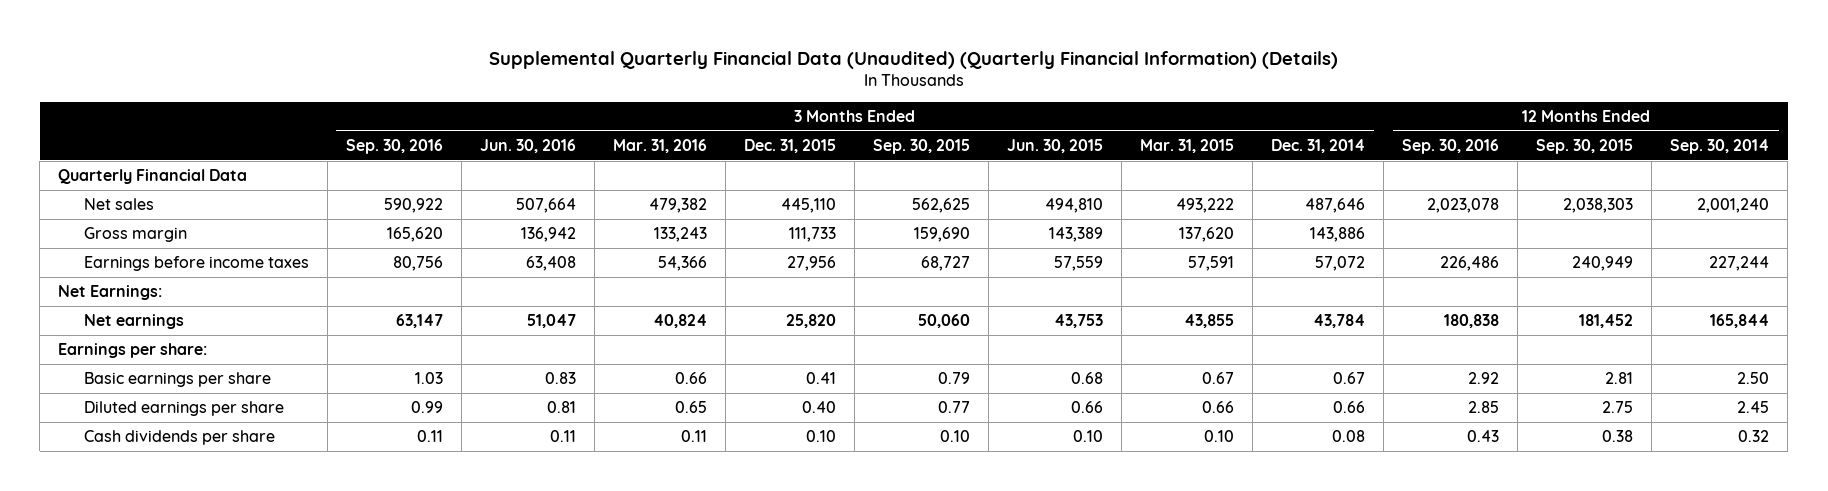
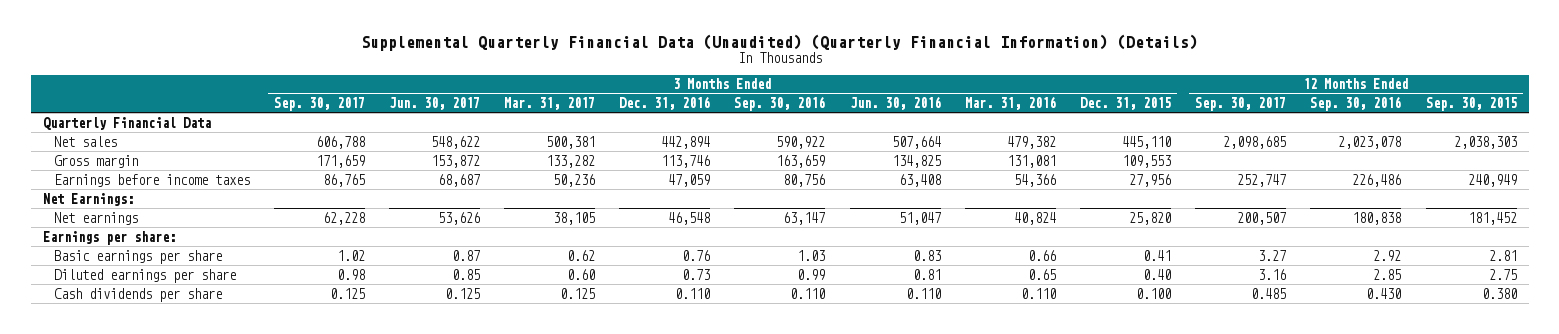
[872,138,970,154] Sep. 30, 2015 -> none
[1006,138,1103,153] Jun. 30, 2015 -> none
[1140,138,1235,153] Mar. 31, 2015 -> none
[1271,138,1366,153] Dec. 31, 2014 -> none
[1670,138,1770,154] Sep. 30, 2014 -> none
none -> [273,96,365,111] Sep. 30, 2017
none -> [388,96,480,110] Jun. 30, 2017
none -> [504,96,596,110] Mar. 31, 2017
none -> [619,95,711,110] Dec. 31, 2016
none -> [1195,96,1287,111] Sep. 30, 2017
[386,227,443,243] 165,620 -> [776,154,826,168] 163,659
[520,227,576,243] 136,942 -> [891,154,941,168] 134,825
[653,227,707,243] 133,243 -> [1006,154,1056,168] 131,081
[788,227,836,243] 111,733 -> [1121,154,1171,168] 109,553
[416,430,443,443] 0.11 -> [790,287,826,299] 0.110
[549,430,576,443] 0.11 -> [905,287,941,299] 0.110
[680,430,707,443] 0.11 -> [1020,287,1056,299] 0.110
[805,430,836,443] 0.10 -> [1135,287,1171,299] 0.100
[1467,430,1500,443] 0.43 -> [1366,287,1402,299] 0.430
[1602,430,1634,443] 0.38 -> [1481,287,1517,299] 0.380

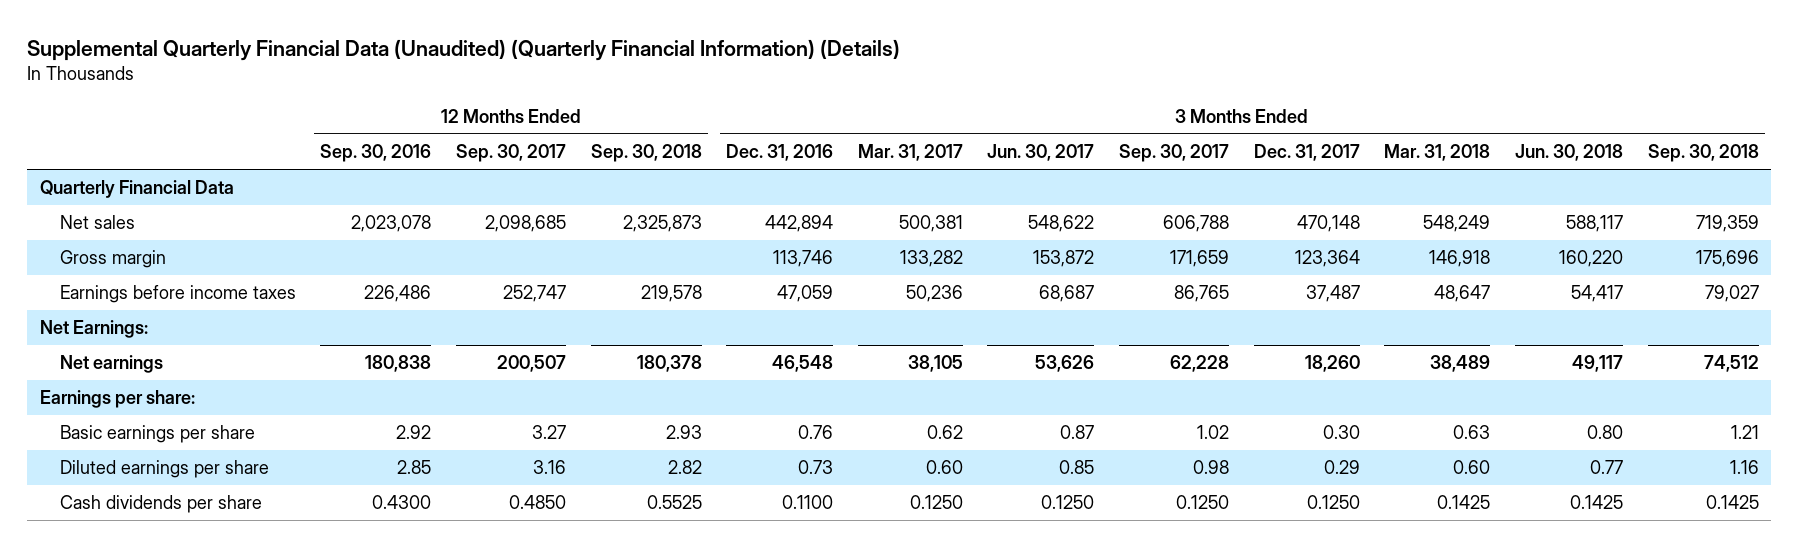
[734,95,826,111] Sep. 30, 2016 -> none
[849,95,941,110] Jun. 30, 2016 -> none
[964,95,1056,110] Mar. 31, 2016 -> none
[1079,96,1171,110] Dec. 31, 2015 -> none
[1425,96,1517,111] Sep. 30, 2015 -> none
none -> [590,144,702,163] Sep. 30, 2018
none -> [1253,144,1360,162] Dec. 31, 2017
none -> [1384,144,1491,162] Mar. 31, 2018
none -> [1514,144,1623,162] Jun. 30, 2018
none -> [1647,144,1759,163] Sep. 30, 2018
[329,287,365,299] 0.125 -> [1176,495,1230,510] 0.1250
[444,287,480,299] 0.125 -> [1041,495,1095,510] 0.1250
[560,287,596,299] 0.125 -> [909,495,963,510] 0.1250
[675,287,711,299] 0.110 -> [782,495,834,510] 0.1100
[1251,287,1287,299] 0.485 -> [508,495,566,510] 0.4850
[1366,287,1402,299] 0.430 -> [372,495,432,510] 0.4300

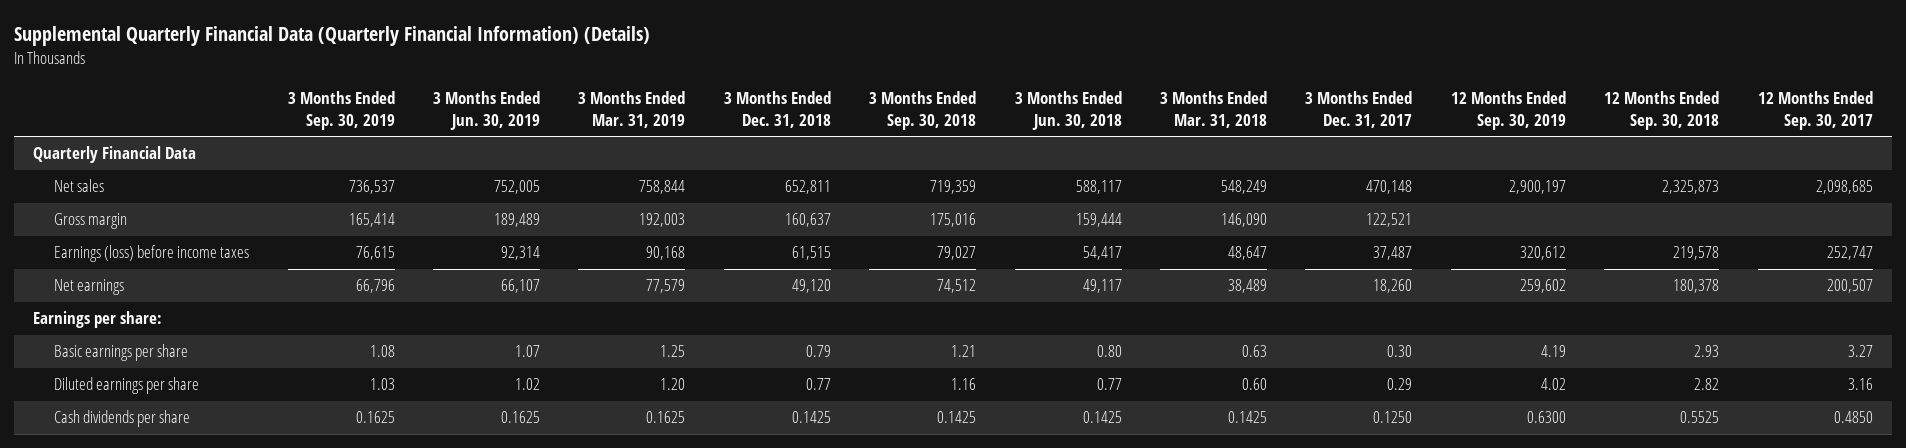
[27,38,901,61] Supplemental Quarterly Financial Data (Unaudited) (Quarterly Financial Information) (Details) -> [14,25,651,46] Supplemental Quarterly Financial Data (Quarterly Financial Information) (Details)
[320,144,432,163] Sep. 30, 2016 -> none
[726,144,834,162] Dec. 31, 2016 -> none
[857,144,963,162] Mar. 31, 2017 -> none
[987,144,1095,162] Jun. 30, 2017 -> none
[1119,144,1230,163] Sep. 30, 2017 -> none
none -> [287,90,395,130] 3 Months Ended Sep. 30, 2019
none -> [432,90,540,130] 3 Months Ended Jun. 30, 2019
none -> [578,90,686,128] 3 Months Ended Mar. 31, 2019
none -> [723,90,831,128] 3 Months Ended Dec. 31, 2018
none -> [1450,90,1566,130] 12 Months Ended Sep. 30, 2019
[39,320,148,339] Net Earnings: -> none
[1294,250,1360,268] 123,364 -> [1366,213,1413,228] 122,521
[1429,250,1491,268] 146,918 -> [1220,213,1267,228] 146,090
[1558,250,1623,268] 160,220 -> [1075,213,1122,228] 159,444
[1695,250,1759,268] 175,696 -> [930,213,977,228] 175,016
[59,285,296,304] Earnings before income taxes -> [54,245,250,263] Earnings (loss) before income taxes

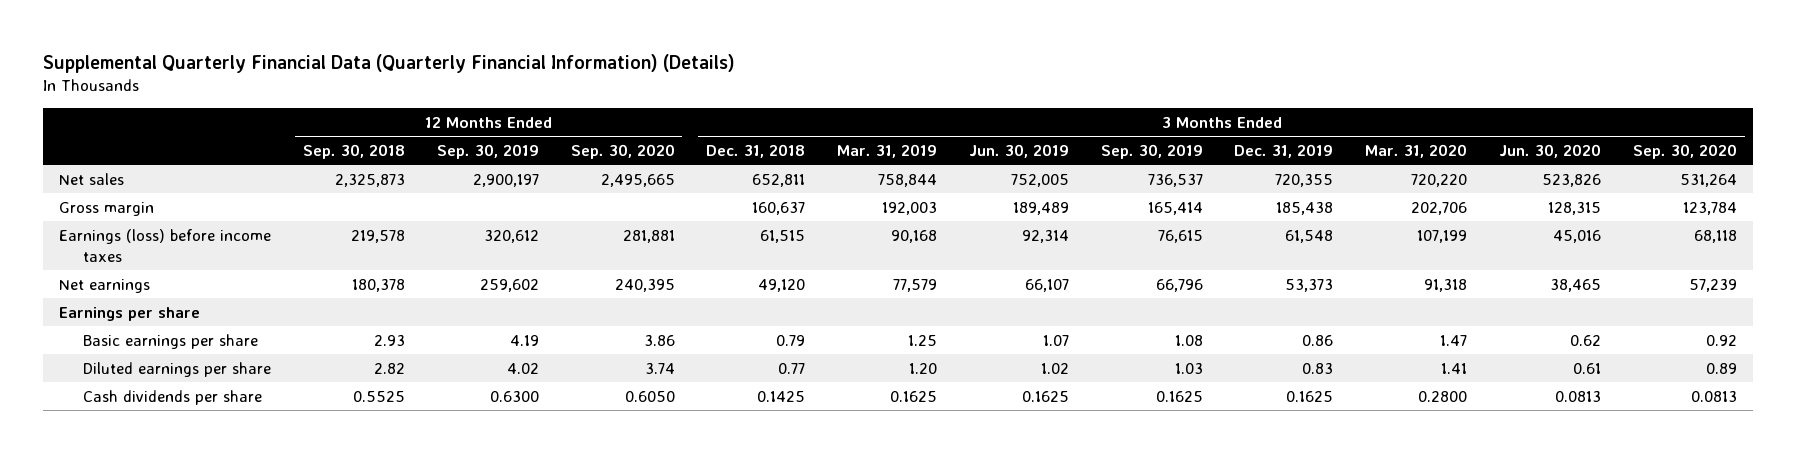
[869,90,977,130] 3 Months Ended Sep. 30, 2018 -> none
[1014,90,1122,130] 3 Months Ended Jun. 30, 2018 -> none
[1159,90,1267,128] 3 Months Ended Mar. 31, 2018 -> none
[1305,90,1413,128] 3 Months Ended Dec. 31, 2017 -> none
[1757,90,1873,130] 12 Months Ended Sep. 30, 2017 -> none
none -> [570,144,675,160] Sep. 30, 2020
none -> [1234,144,1334,159] Dec. 31, 2019
none -> [1365,144,1468,159] Mar. 31, 2020
none -> [1498,144,1601,159] Jun. 30, 2020
none -> [1632,144,1737,160] Sep. 30, 2020
[33,146,197,164] Quarterly Financial Data -> none
[33,311,163,329] Earnings per share: -> [58,306,200,321] Earnings per share

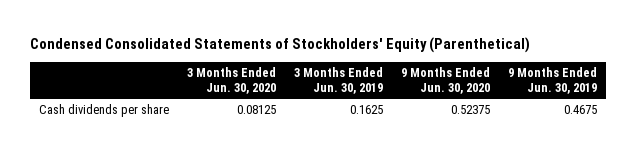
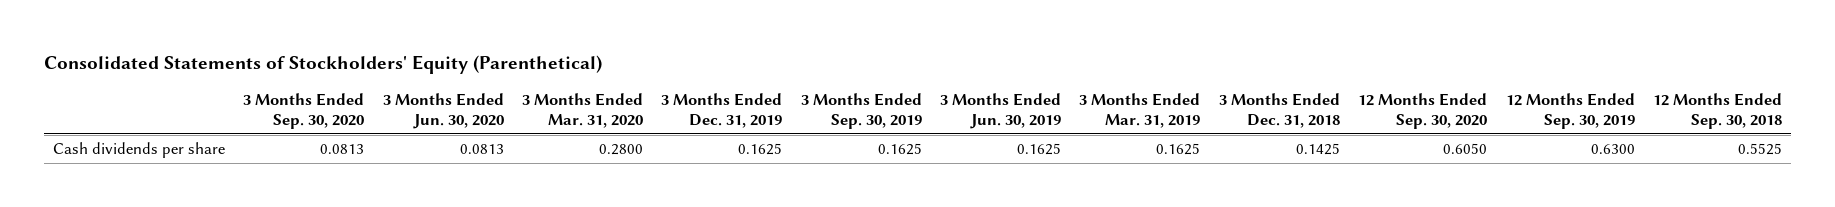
[29,37,530,54] Condensed Consolidated Statements of Stockholders' Equity (Parenthetical) -> [43,55,602,75] Consolidated Statements of Stockholders' Equity (Parenthetical)
[401,66,491,95] 9 Months Ended Jun. 30, 2020 -> none
[508,66,598,95] 9 Months Ended Jun. 30, 2019 -> none
none -> [243,92,365,130] 3 Months Ended Sep. 30, 2020
none -> [522,92,644,129] 3 Months Ended Mar. 31, 2020
none -> [661,92,783,129] 3 Months Ended Dec. 31, 2019
none -> [800,92,922,130] 3 Months Ended Sep. 30, 2019
none -> [1079,92,1201,129] 3 Months Ended Mar. 31, 2019
none -> [1218,92,1340,129] 3 Months Ended Dec. 31, 2018
none -> [1358,92,1488,130] 12 Months Ended Sep. 30, 2020
none -> [1505,92,1635,130] 12 Months Ended Sep. 30, 2019
none -> [1652,92,1782,130] 12 Months Ended Sep. 30, 2018
[236,105,276,115] 0.08125 -> [459,144,504,155] 0.0813

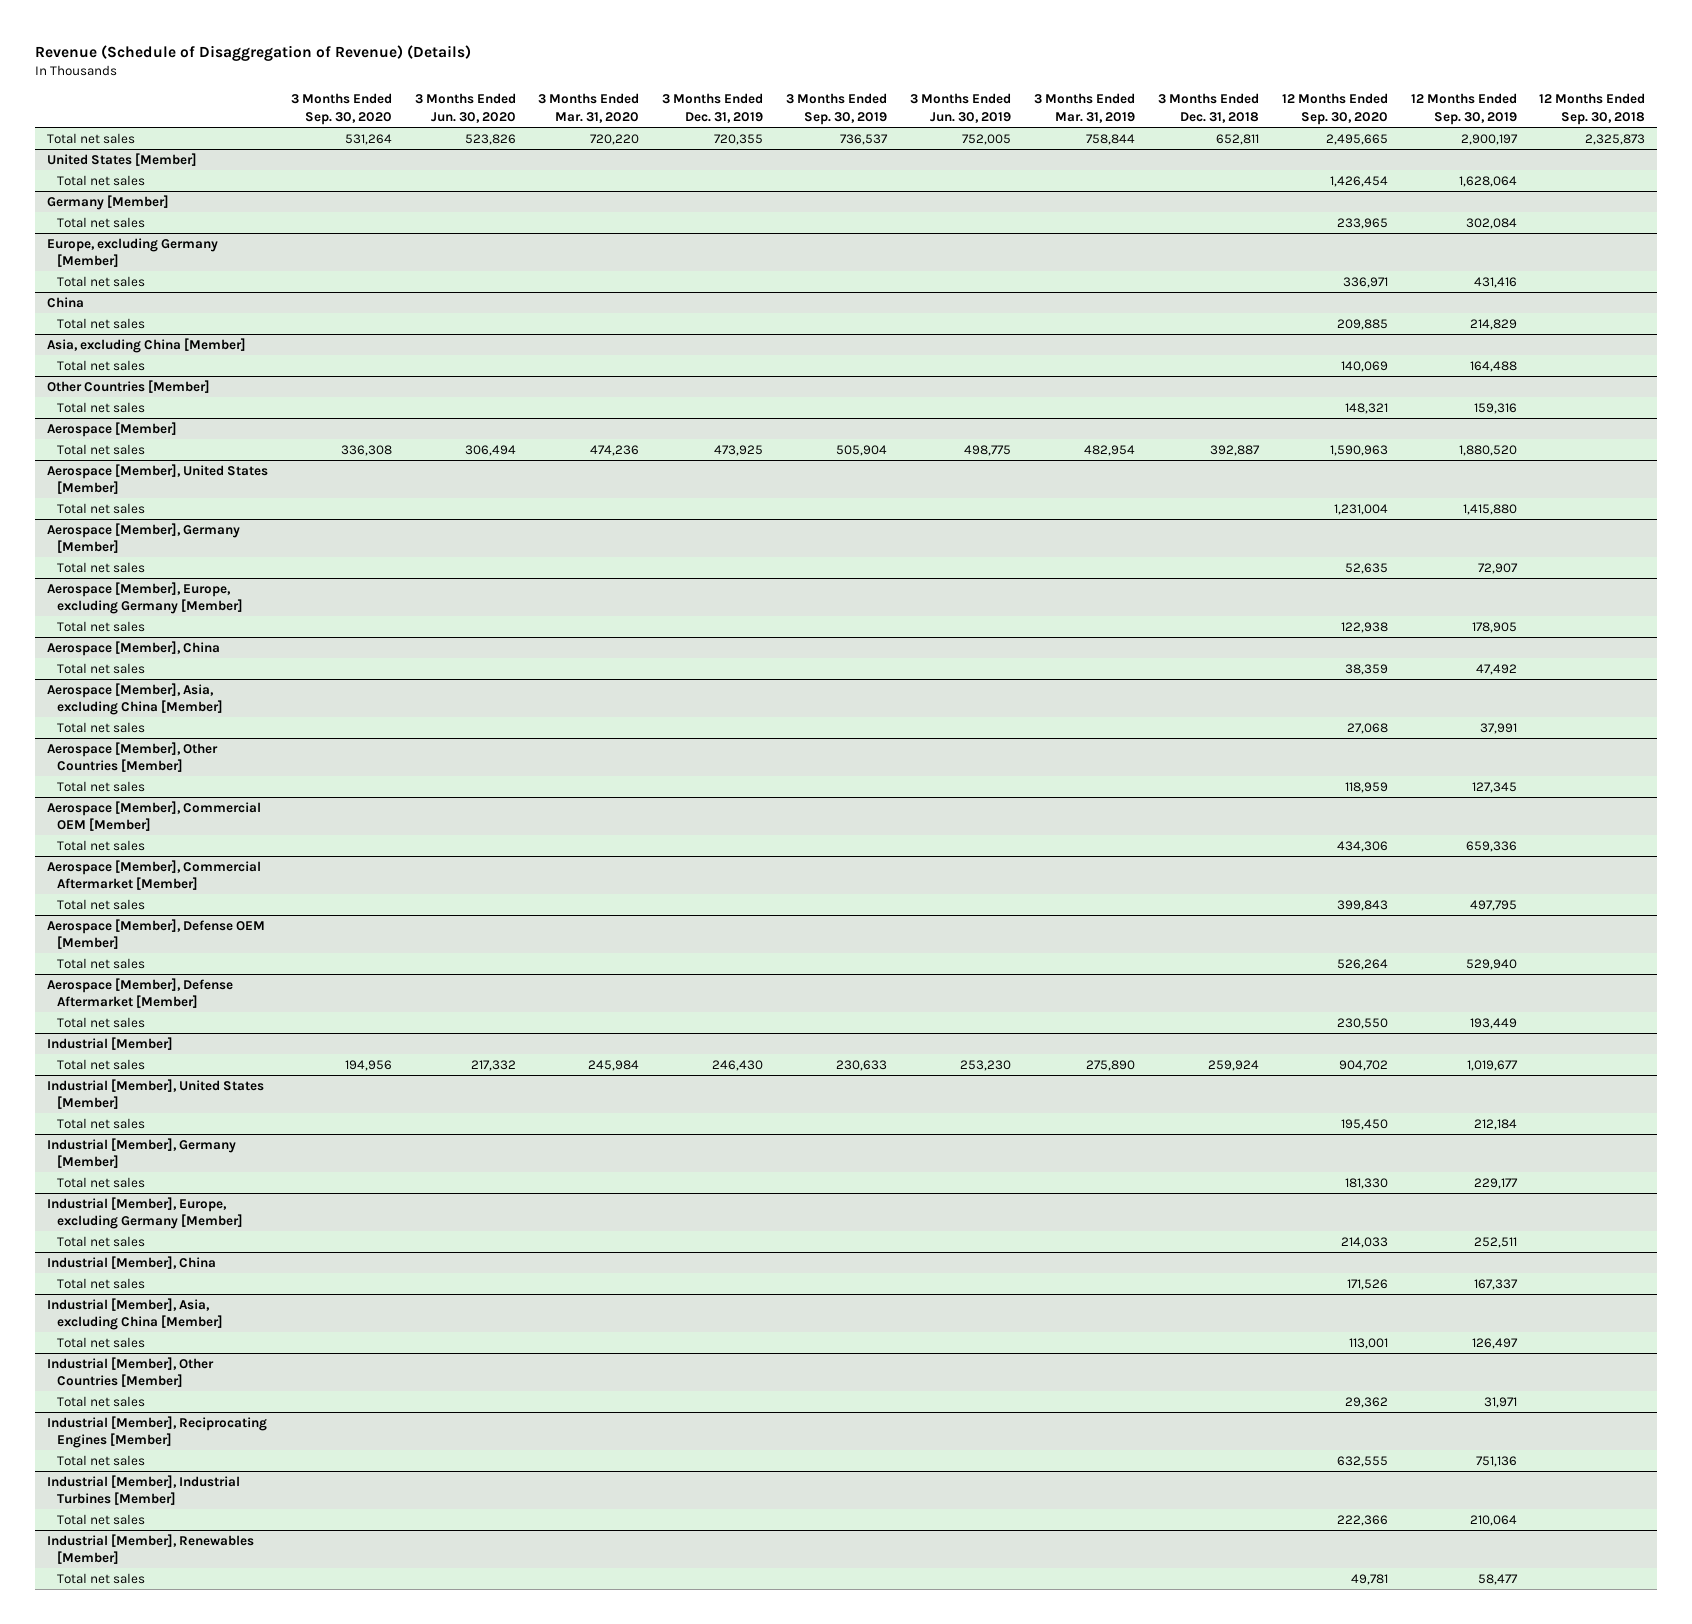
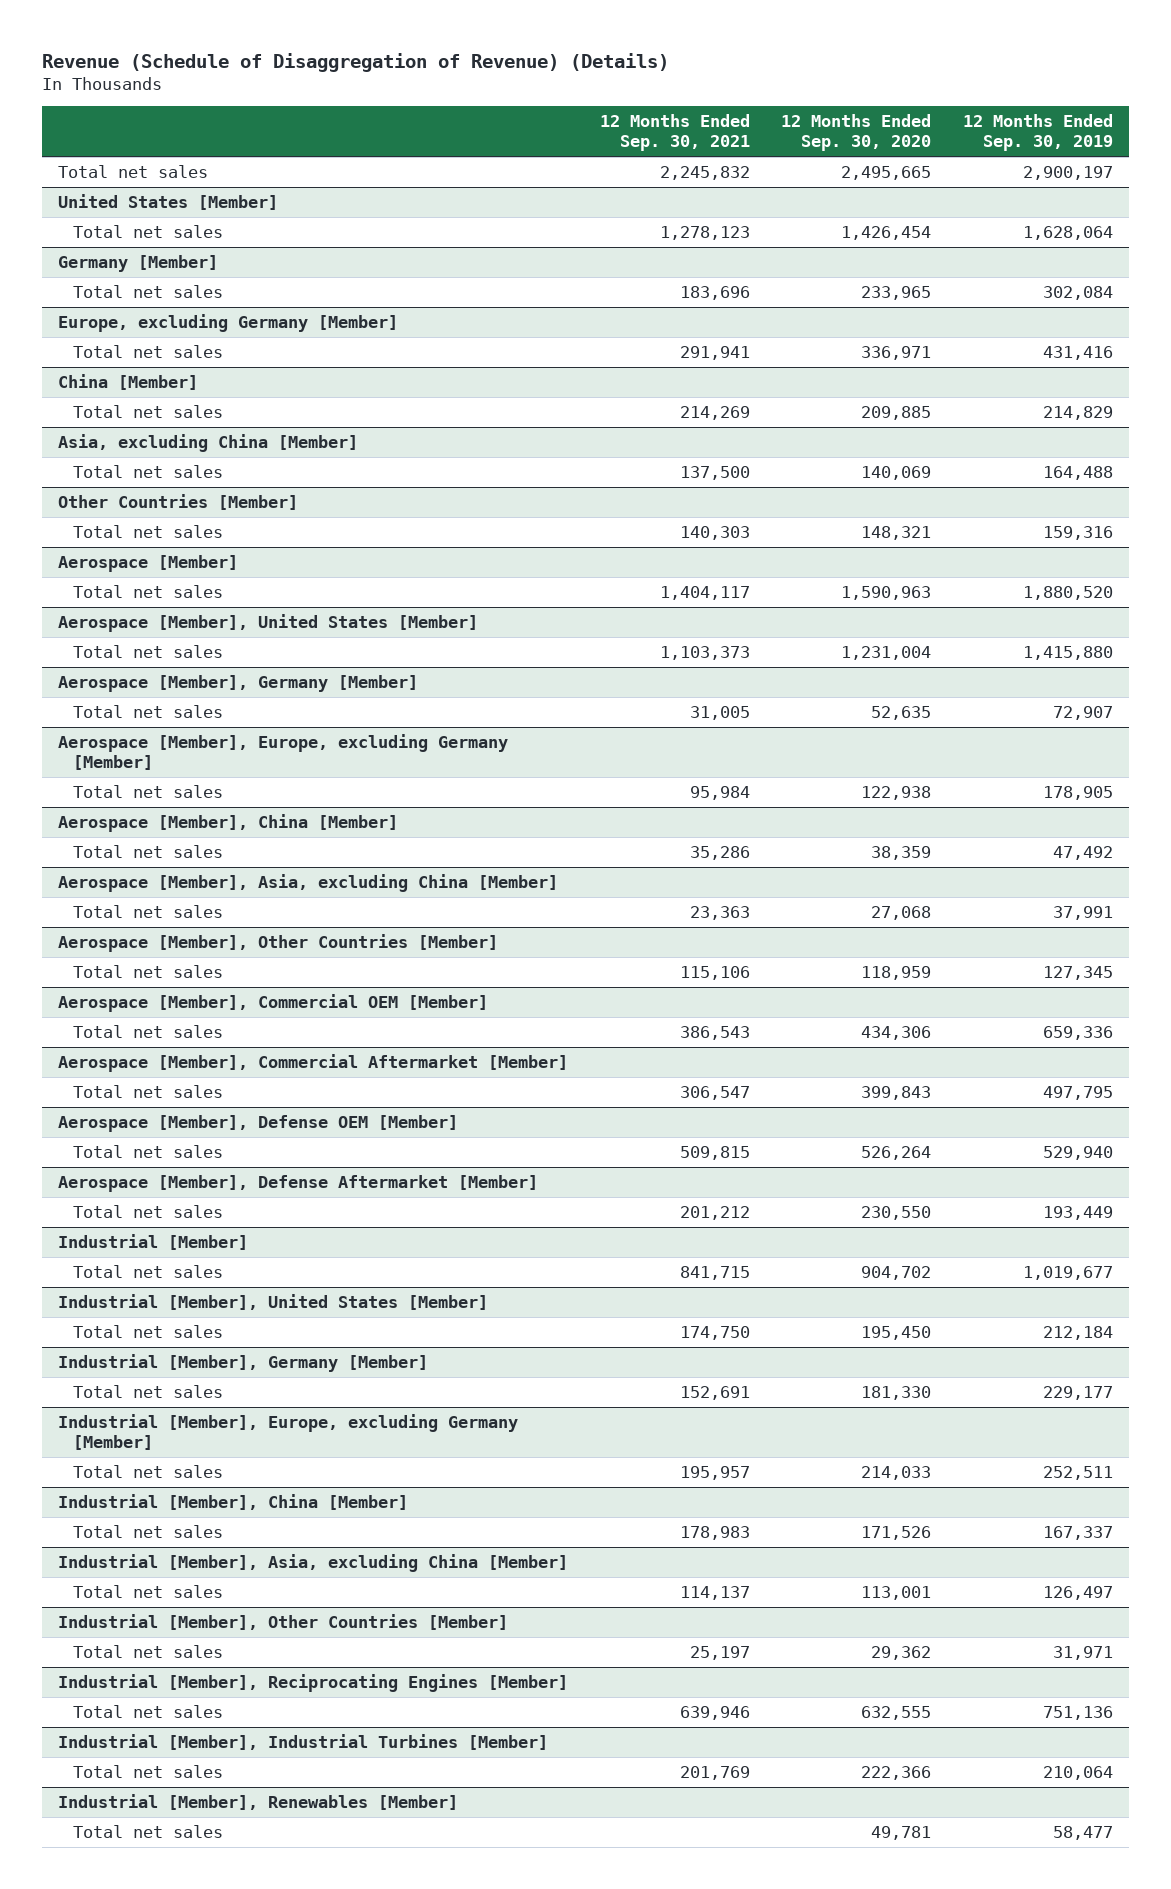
[290,93,392,125] 3 Months Ended Sep. 30, 2020 -> none
[414,93,516,123] 3 Months Ended Jun. 30, 2020 -> none
[538,93,640,123] 3 Months Ended Mar. 31, 2020 -> none
[662,93,764,123] 3 Months Ended Dec. 31, 2019 -> none
[786,93,888,125] 3 Months Ended Sep. 30, 2019 -> none
[910,93,1012,123] 3 Months Ended Jun. 30, 2019 -> none
[1033,93,1135,123] 3 Months Ended Mar. 31, 2019 -> none
[1157,93,1259,123] 3 Months Ended Dec. 31, 2018 -> none
[1539,93,1646,125] 12 Months Ended Sep. 30, 2018 -> none
none -> [599,114,750,152] 12 Months Ended Sep. 30, 2021
[46,296,84,308] China -> [58,374,199,391] China [Member]
[46,640,220,656] Aerospace [Member], China -> [58,814,399,833] Aerospace [Member], China [Member]
[46,1255,216,1269] Industrial [Member], China -> [58,1494,409,1511] Industrial [Member], China [Member]

